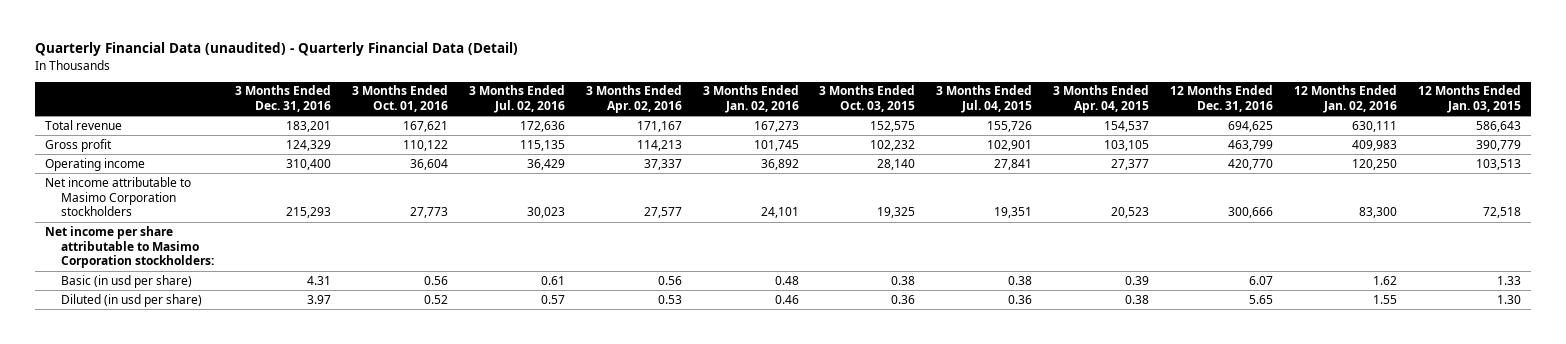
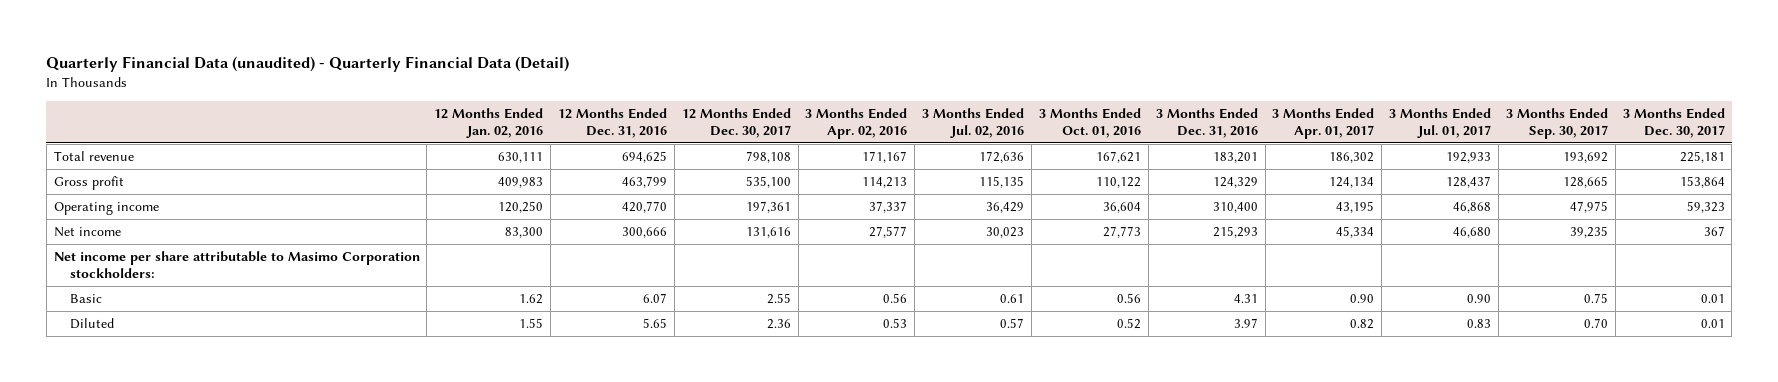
[702,85,799,114] 3 Months Ended Jan. 02, 2016 -> none
[819,85,916,113] 3 Months Ended Oct. 03, 2015 -> none
[936,85,1033,114] 3 Months Ended Jul. 04, 2015 -> none
[1053,85,1150,114] 3 Months Ended Apr. 04, 2015 -> none
[1417,85,1521,114] 12 Months Ended Jan. 03, 2015 -> none
none -> [681,108,791,138] 12 Months Ended Dec. 30, 2017
none -> [1272,108,1375,139] 3 Months Ended Apr. 01, 2017
none -> [1389,108,1492,138] 3 Months Ended Jul. 01, 2017
none -> [1505,108,1608,139] 3 Months Ended Sep. 30, 2017
none -> [1622,108,1725,138] 3 Months Ended Dec. 30, 2017
[45,176,192,217] Net income attributable to Masimo Corporation stockholders -> [53,227,121,238] Net income
[61,274,193,288] Basic (in usd per share) -> [69,294,102,304] Basic
[61,293,203,307] Diluted (in usd per share) -> [69,318,114,330] Diluted

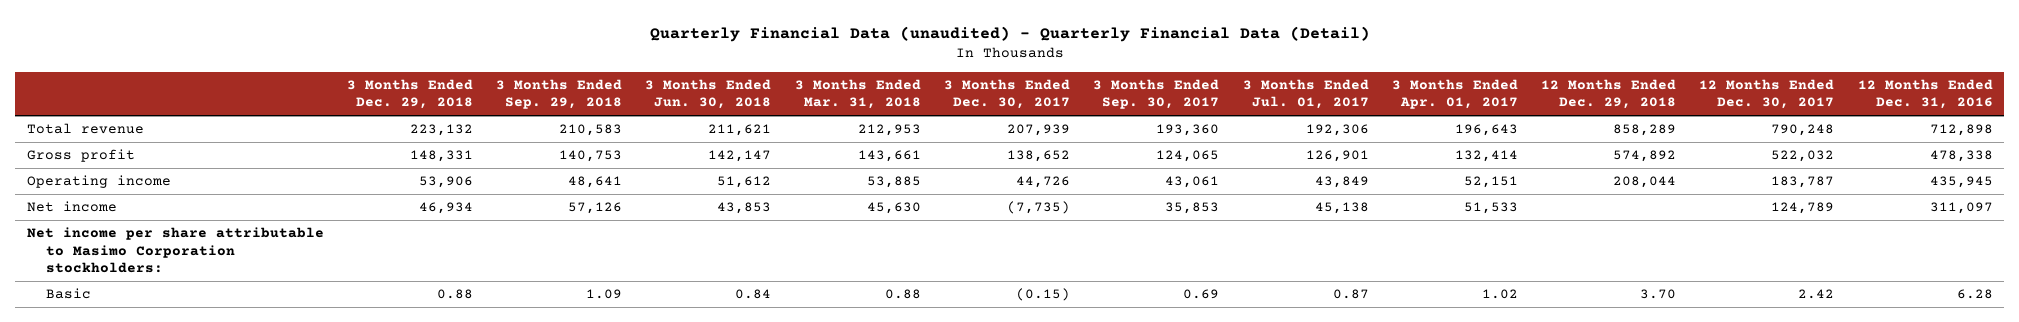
[434,108,544,138] 12 Months Ended Jan. 02, 2016 -> none
[805,108,908,139] 3 Months Ended Apr. 02, 2016 -> none
[922,108,1025,138] 3 Months Ended Jul. 02, 2016 -> none
[1038,108,1141,138] 3 Months Ended Oct. 01, 2016 -> none
[1155,108,1258,138] 3 Months Ended Dec. 31, 2016 -> none
none -> [346,78,473,110] 3 Months Ended Dec. 29, 2018
none -> [496,78,623,110] 3 Months Ended Sep. 29, 2018
none -> [645,78,772,110] 3 Months Ended Jun. 30, 2018
none -> [794,78,921,110] 3 Months Ended Mar. 31, 2018
none -> [1541,78,1677,110] 12 Months Ended Dec. 29, 2018
[622,151,668,164] 694,625 -> [1929,124,1993,137] 712,898
[745,151,791,164] 798,108 -> [1771,124,1835,137] 790,248
[1329,152,1375,164] 186,302 -> [1454,124,1518,137] 196,643
[1446,152,1492,164] 192,933 -> [1305,124,1369,137] 192,306
[1562,152,1608,164] 193,692 -> [1156,124,1220,137] 193,360
[1679,151,1725,164] 225,181 -> [1007,124,1071,137] 207,939
[622,176,668,189] 463,799 -> [1929,150,1993,163] 478,338
[745,176,791,189] 535,100 -> [1771,150,1835,163] 522,032
[1329,177,1375,189] 124,134 -> [1454,150,1518,163] 132,414
[1446,176,1492,189] 128,437 -> [1305,150,1369,163] 126,901
[1562,176,1608,189] 128,665 -> [1156,150,1220,163] 124,065
[1679,176,1725,189] 153,864 -> [1007,150,1071,163] 138,652
[622,201,668,214] 420,770 -> [1929,176,1993,189] 435,945
[745,201,791,214] 197,361 -> [1771,176,1835,189] 183,787
[1336,201,1375,214] 43,195 -> [1463,176,1518,189] 52,151
[1453,202,1492,214] 46,868 -> [1314,176,1369,189] 43,849
[1569,201,1608,214] 47,975 -> [1165,176,1220,189] 43,061
[1686,201,1725,214] 59,323 -> [1016,176,1071,189] 44,726
[622,227,668,239] 300,666 -> [1929,202,1993,215] 311,097
[745,227,791,239] 131,616 -> [1771,202,1835,215] 124,789
[1336,226,1375,239] 45,334 -> [1463,202,1518,215] 51,533
[1453,227,1492,239] 46,680 -> [1314,202,1369,215] 45,138
[1569,226,1608,239] 39,235 -> [1165,202,1220,215] 35,853
[1703,226,1725,237] 367 -> [1007,201,1071,215] (7,735)
[69,318,114,330] Diluted -> none
[643,293,668,304] 6.07 -> [1956,289,1993,300] 6.28
[766,293,791,305] 2.55 -> [1798,289,1835,300] 2.42
[1350,294,1375,304] 0.90 -> [1481,289,1518,300] 1.02
[1467,294,1492,304] 0.90 -> [1332,289,1369,300] 0.87
[1583,293,1608,304] 0.75 -> [1183,289,1220,300] 0.69
[1700,294,1725,304] 0.01 -> [1016,288,1071,302] (0.15)

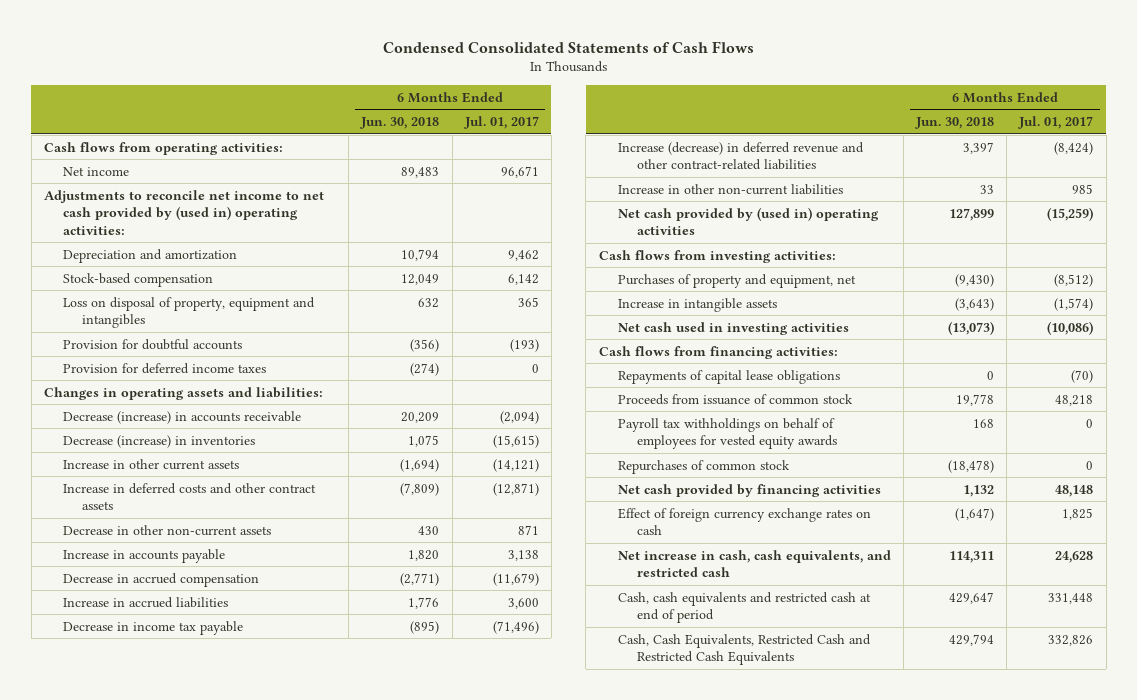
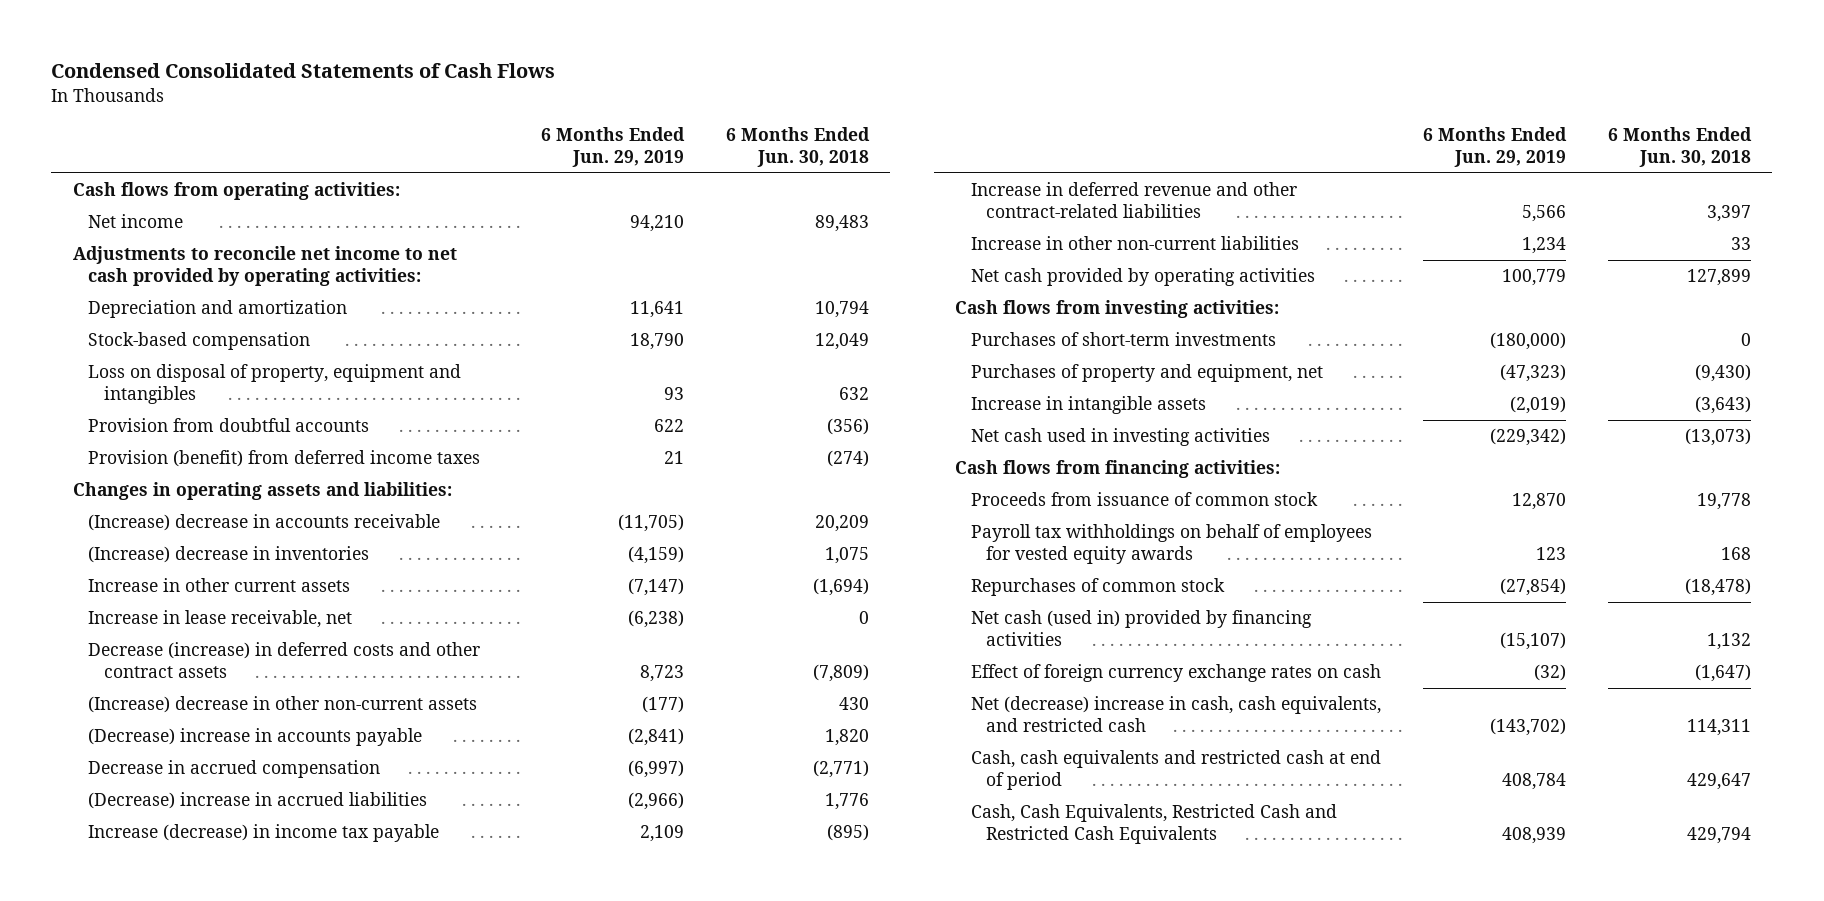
[463,116,539,130] Jul. 01, 2017 -> none
none -> [540,127,685,168] 6 Months Ended Jun. 29, 2019
[43,189,324,235] Adjustments to reconcile net income to net cash provided by (used in) operating activities: -> [72,246,457,287] Adjustments to reconcile net income to net cash provided by operating activities:
[63,338,243,350] Provision for doubtful accounts -> [88,418,370,433] Provision from doubtful accounts
[63,362,267,374] Provision for deferred income taxes -> [88,450,481,468] Provision (benefit) from deferred income taxes
[63,410,302,424] Decrease (increase) in accounts receivable -> [88,514,441,532] (Increase) decrease in accounts receivable
[63,434,256,448] Decrease (increase) in inventories -> [88,546,370,564] (Increase) decrease in inventories
none -> [88,610,353,629] Increase in lease receivable, net
[63,482,317,511] Increase in deferred costs and other contract assets -> [88,642,481,679] Decrease (increase) in deferred costs and other contract assets
[63,524,272,536] Decrease in other non-current assets -> [88,696,478,714] (Increase) decrease in other non-current assets
[63,548,226,563] Increase in accounts payable -> [88,728,423,747] (Decrease) increase in accounts payable
[63,596,229,608] Increase in accrued liabilities -> [88,792,428,810] (Decrease) increase in accrued liabilities
[63,620,244,635] Decrease in income tax payable -> [88,824,440,843] Increase (decrease) in income tax payable
[617,141,864,171] Increase (decrease) in deferred revenue and other contract-related liabilities -> [970,182,1297,219] Increase in deferred revenue and other contract-related liabilities
[617,206,879,236] Net cash provided by (used in) operating activities -> [970,268,1315,287] Net cash provided by operating activities
none -> [970,332,1276,347] Purchases of short-term investments
[617,369,840,384] Repayments of capital lease obligations -> none
[617,483,881,497] Net cash provided by financing activities -> [970,610,1312,647] Net cash (used in) provided by financing activities
[617,549,891,578] Net increase in cash, cash equivalents, and restricted cash -> [970,696,1381,733] Net (decrease) increase in cash, cash equivalents, and restricted cash

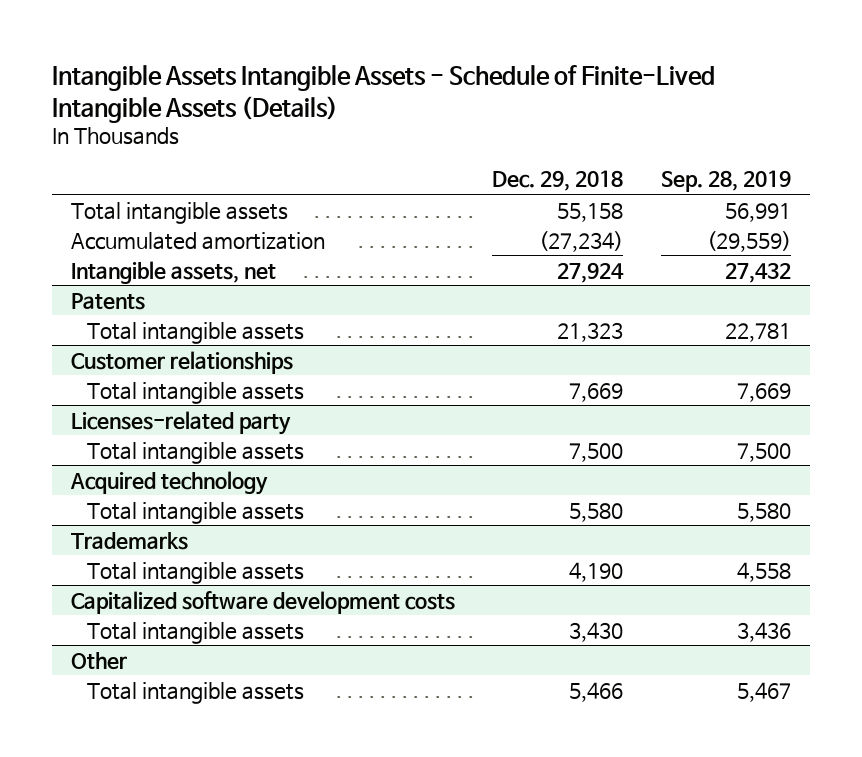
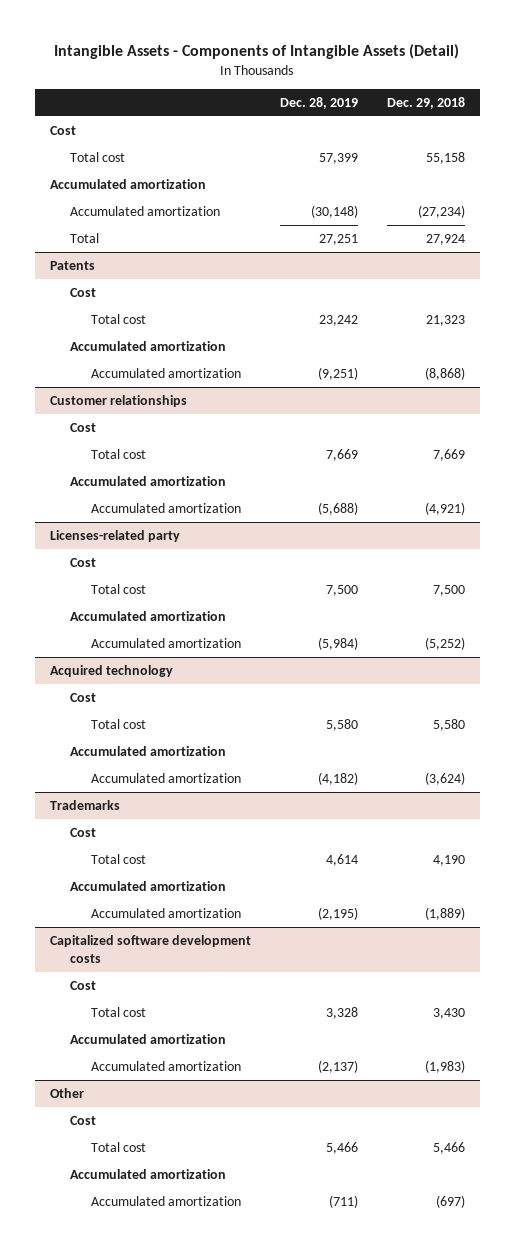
[52,64,716,123] Intangible Assets Intangible Assets - Schedule of Finite-Lived Intangible Assets (Details) -> [54,44,460,60] Intangible Assets - Components of Intangible Assets (Detail)
[661,170,792,193] Sep. 28, 2019 -> none
none -> [279,96,358,109] Dec. 28, 2019
none -> [49,125,76,135] Cost
[70,201,288,224] Total intangible assets -> [70,151,126,162] Total cost
none -> [49,178,206,189] Accumulated amortization
[70,260,276,284] Intangible assets, net -> [70,232,100,243] Total
none -> [70,287,97,297] Cost
[87,321,305,344] Total intangible assets -> [90,313,146,324] Total cost
none -> [70,340,227,351] Accumulated amortization
none -> [90,367,241,378] Accumulated amortization
none -> [70,422,97,432] Cost
[87,381,305,404] Total intangible assets -> [90,448,146,459] Total cost
none -> [70,475,227,486] Accumulated amortization
none -> [90,502,241,513] Accumulated amortization
none -> [70,557,97,567] Cost
[87,441,305,464] Total intangible assets -> [90,583,146,594] Total cost
none -> [70,610,227,621] Accumulated amortization
none -> [90,637,241,648] Accumulated amortization
none -> [70,692,97,702] Cost
[87,501,305,524] Total intangible assets -> [90,718,146,729] Total cost
none -> [70,745,227,756] Accumulated amortization
none -> [90,772,241,783] Accumulated amortization
none -> [70,827,97,837] Cost
[87,561,305,584] Total intangible assets -> [90,853,146,864] Total cost
none -> [70,880,227,891] Accumulated amortization
none -> [90,907,241,918] Accumulated amortization
none -> [70,980,97,990] Cost
[87,621,305,644] Total intangible assets -> [90,1006,146,1017] Total cost
none -> [70,1033,227,1044] Accumulated amortization
none -> [90,1060,241,1071] Accumulated amortization
none -> [70,1115,97,1125] Cost
[87,681,305,704] Total intangible assets -> [90,1141,146,1152] Total cost
none -> [70,1168,227,1179] Accumulated amortization
none -> [90,1195,241,1206] Accumulated amortization

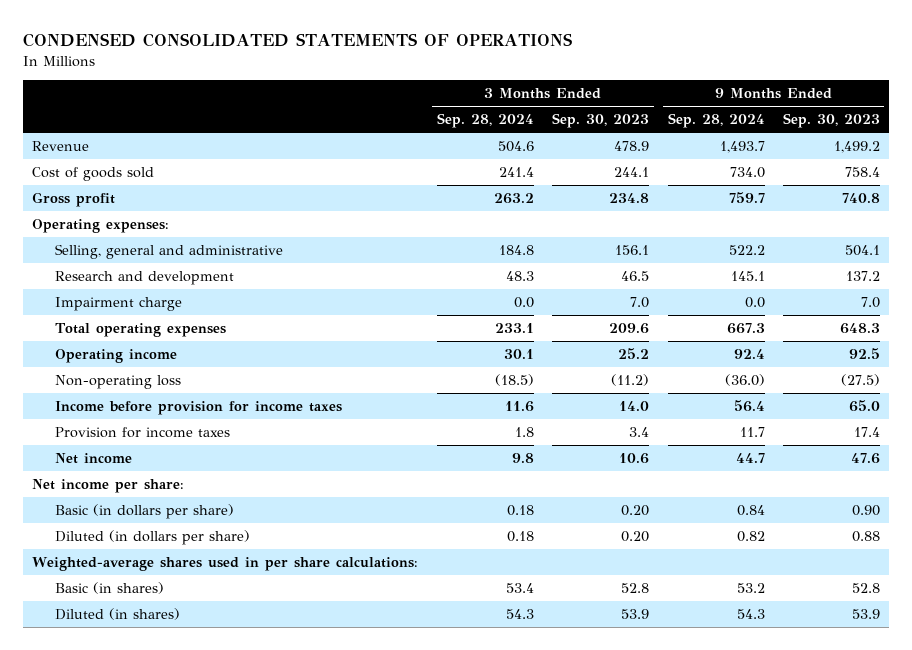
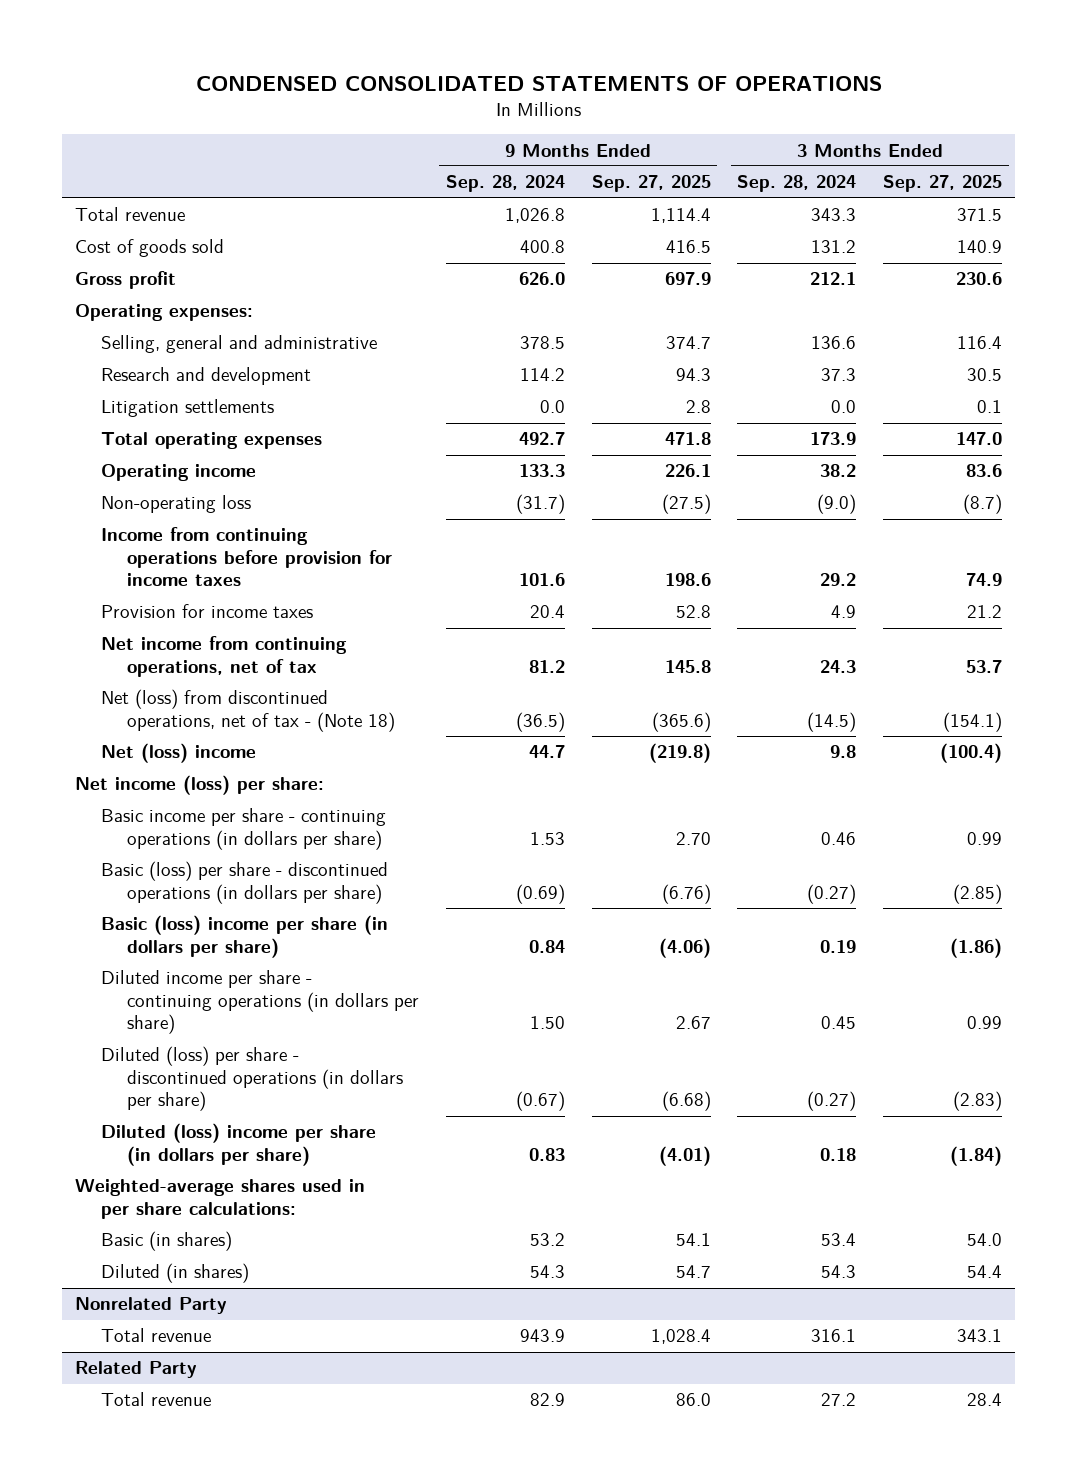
[552,113,650,129] Sep. 30, 2023 -> none
[782,113,880,129] Sep. 30, 2023 -> none
none -> [591,175,711,193] Sep. 27, 2025
none -> [883,175,1003,193] Sep. 27, 2025
[32,141,90,152] Revenue -> [75,207,186,222] Total revenue
[497,141,534,153] 504.6 -> [811,208,857,222] 343.3
[719,141,765,154] 1,493.7 -> [505,208,566,224] 1,026.8
[498,167,534,178] 241.4 -> [811,240,857,254] 131.2
[729,167,765,179] 734.0 -> [520,240,566,254] 400.8
[493,193,534,205] 263.2 -> [810,272,857,286] 212.1
[728,192,765,204] 759.7 -> [519,272,566,286] 626.0
[55,297,183,312] Impairment charge -> none
[498,245,534,256] 184.8 -> [811,336,857,350] 136.6
[728,245,765,256] 522.2 -> [520,336,566,350] 378.5
[505,271,534,282] 48.3 -> [821,368,857,382] 37.3
[730,271,765,282] 145.1 -> [520,368,566,382] 114.2
none -> [101,399,275,418] Litigation settlements
[494,323,534,334] 233.1 -> [810,432,857,446] 173.9
[726,323,765,335] 667.3 -> [519,432,566,446] 492.7
[503,349,534,360] 30.1 -> [820,464,857,478] 38.2
[733,349,765,360] 92.4 -> [519,464,566,478] 133.3
[494,374,534,387] (18.5) -> [817,494,857,515] (9.0)
[724,374,765,387] (36.0) -> [516,494,566,515] (31.7)
[55,401,343,416] Income before provision for income taxes -> [101,527,393,587] Income from continuing operations before provision for income taxes
[504,401,534,413] 11.6 -> [820,573,857,587] 29.2
[733,400,765,413] 56.4 -> [519,573,566,587] 101.6
[514,427,534,438] 1.8 -> [831,605,857,619] 4.9
[739,427,765,438] 11.7 -> [530,605,566,619] 20.4
none -> [101,636,348,677] Net income from continuing operations, net of tax
none -> [101,689,396,732] Net (loss) from discontinued operations, net of tax - (Note 18)
[55,453,133,465] Net income -> [101,743,257,764] Net (loss) income
[32,479,185,494] Net income per share: -> [75,775,325,796] Net income (loss) per share:
none -> [101,808,387,850] Basic income per share - continuing operations (in dollars per share)
none -> [101,861,389,904] Basic (loss) per share - discontinued operations (in dollars per share)
[55,504,235,520] Basic (in dollars per share) -> [101,915,389,958] Basic (loss) income per share (in dollars per share)
[506,505,534,517] 0.18 -> [820,939,857,953] 0.19
none -> [101,970,420,1035] Diluted income per share - continuing operations (in dollars per share)
none -> [101,1046,404,1112] Diluted (loss) per share - discontinued operations (in dollars per share)
[55,530,251,546] Diluted (in dollars per share) -> [101,1123,377,1166] Diluted (loss) income per share (in dollars per share)
[736,531,765,543] 0.82 -> [529,1147,566,1161] 0.83
none -> [75,1297,228,1315] Nonrelated Party
none -> [101,1328,212,1343] Total revenue
none -> [75,1361,198,1379] Related Party
none -> [101,1392,212,1407] Total revenue

